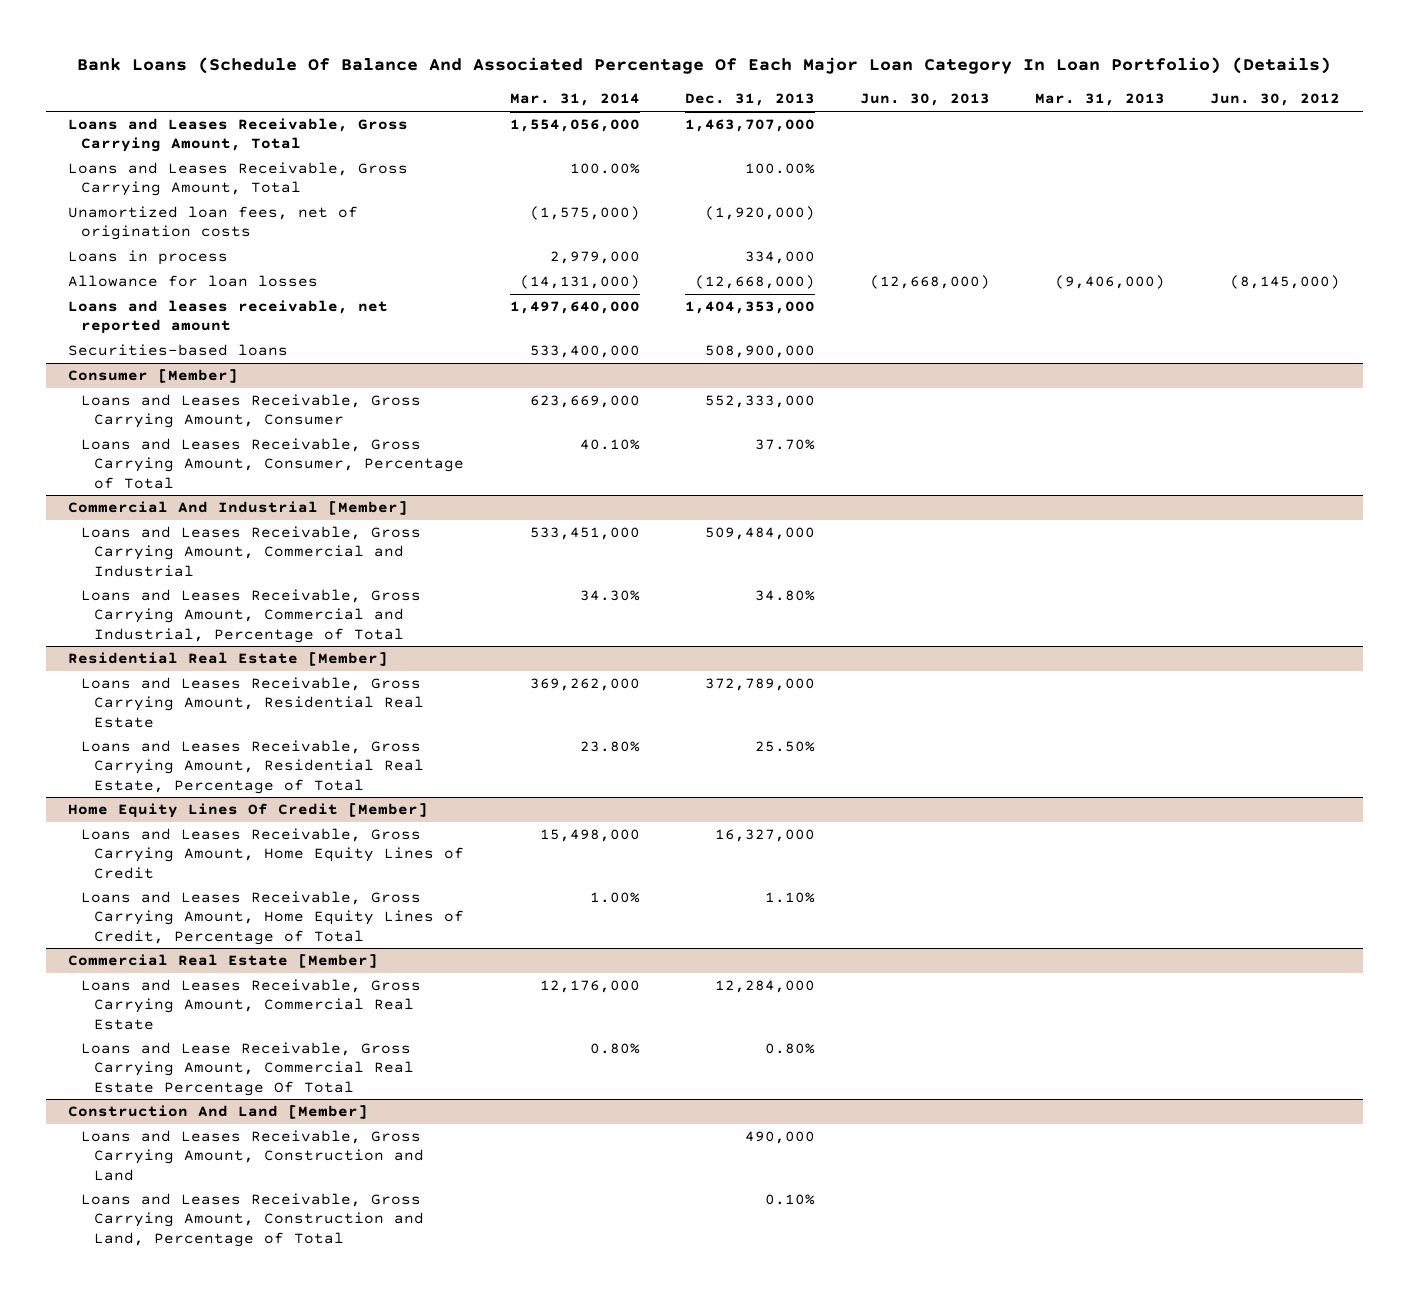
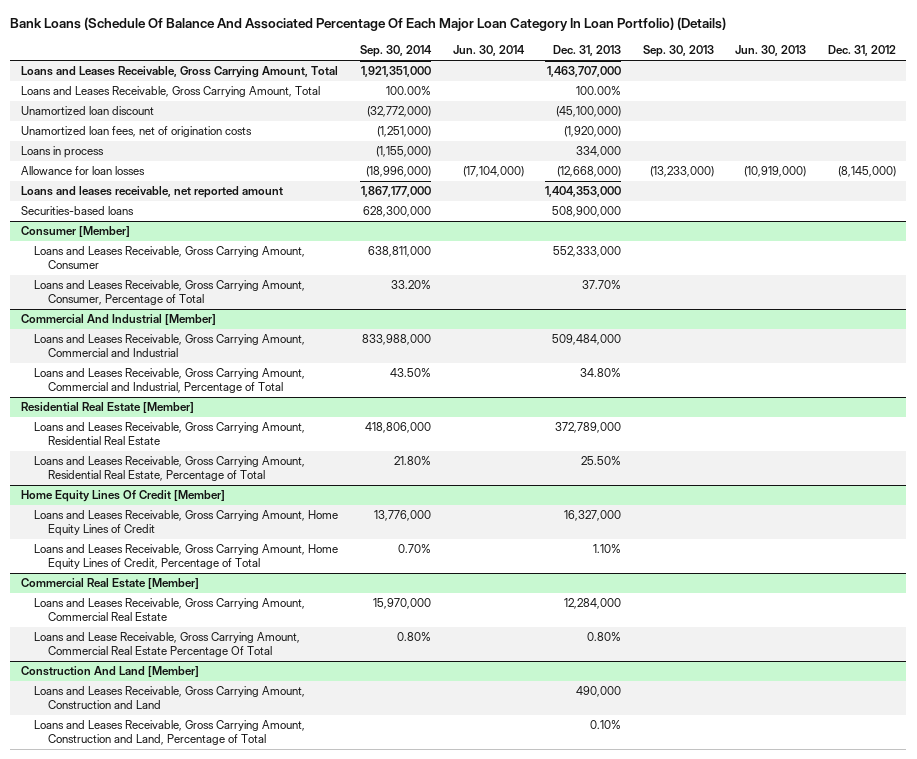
[509,93,640,107] Mar. 31, 2014 -> none
[1034,93,1165,107] Mar. 31, 2013 -> none
[1210,93,1341,107] Jun. 30, 2012 -> none
none -> [359,45,432,58] Sep. 30, 2014
none -> [452,45,525,57] Jun. 30, 2014
none -> [642,45,714,58] Sep. 30, 2013
none -> [827,45,896,57] Dec. 31, 2012
none -> [20,106,154,116] Unamortized loan discount
[869,275,990,290] (12,668,000) -> [744,166,807,178] (10,919,000)

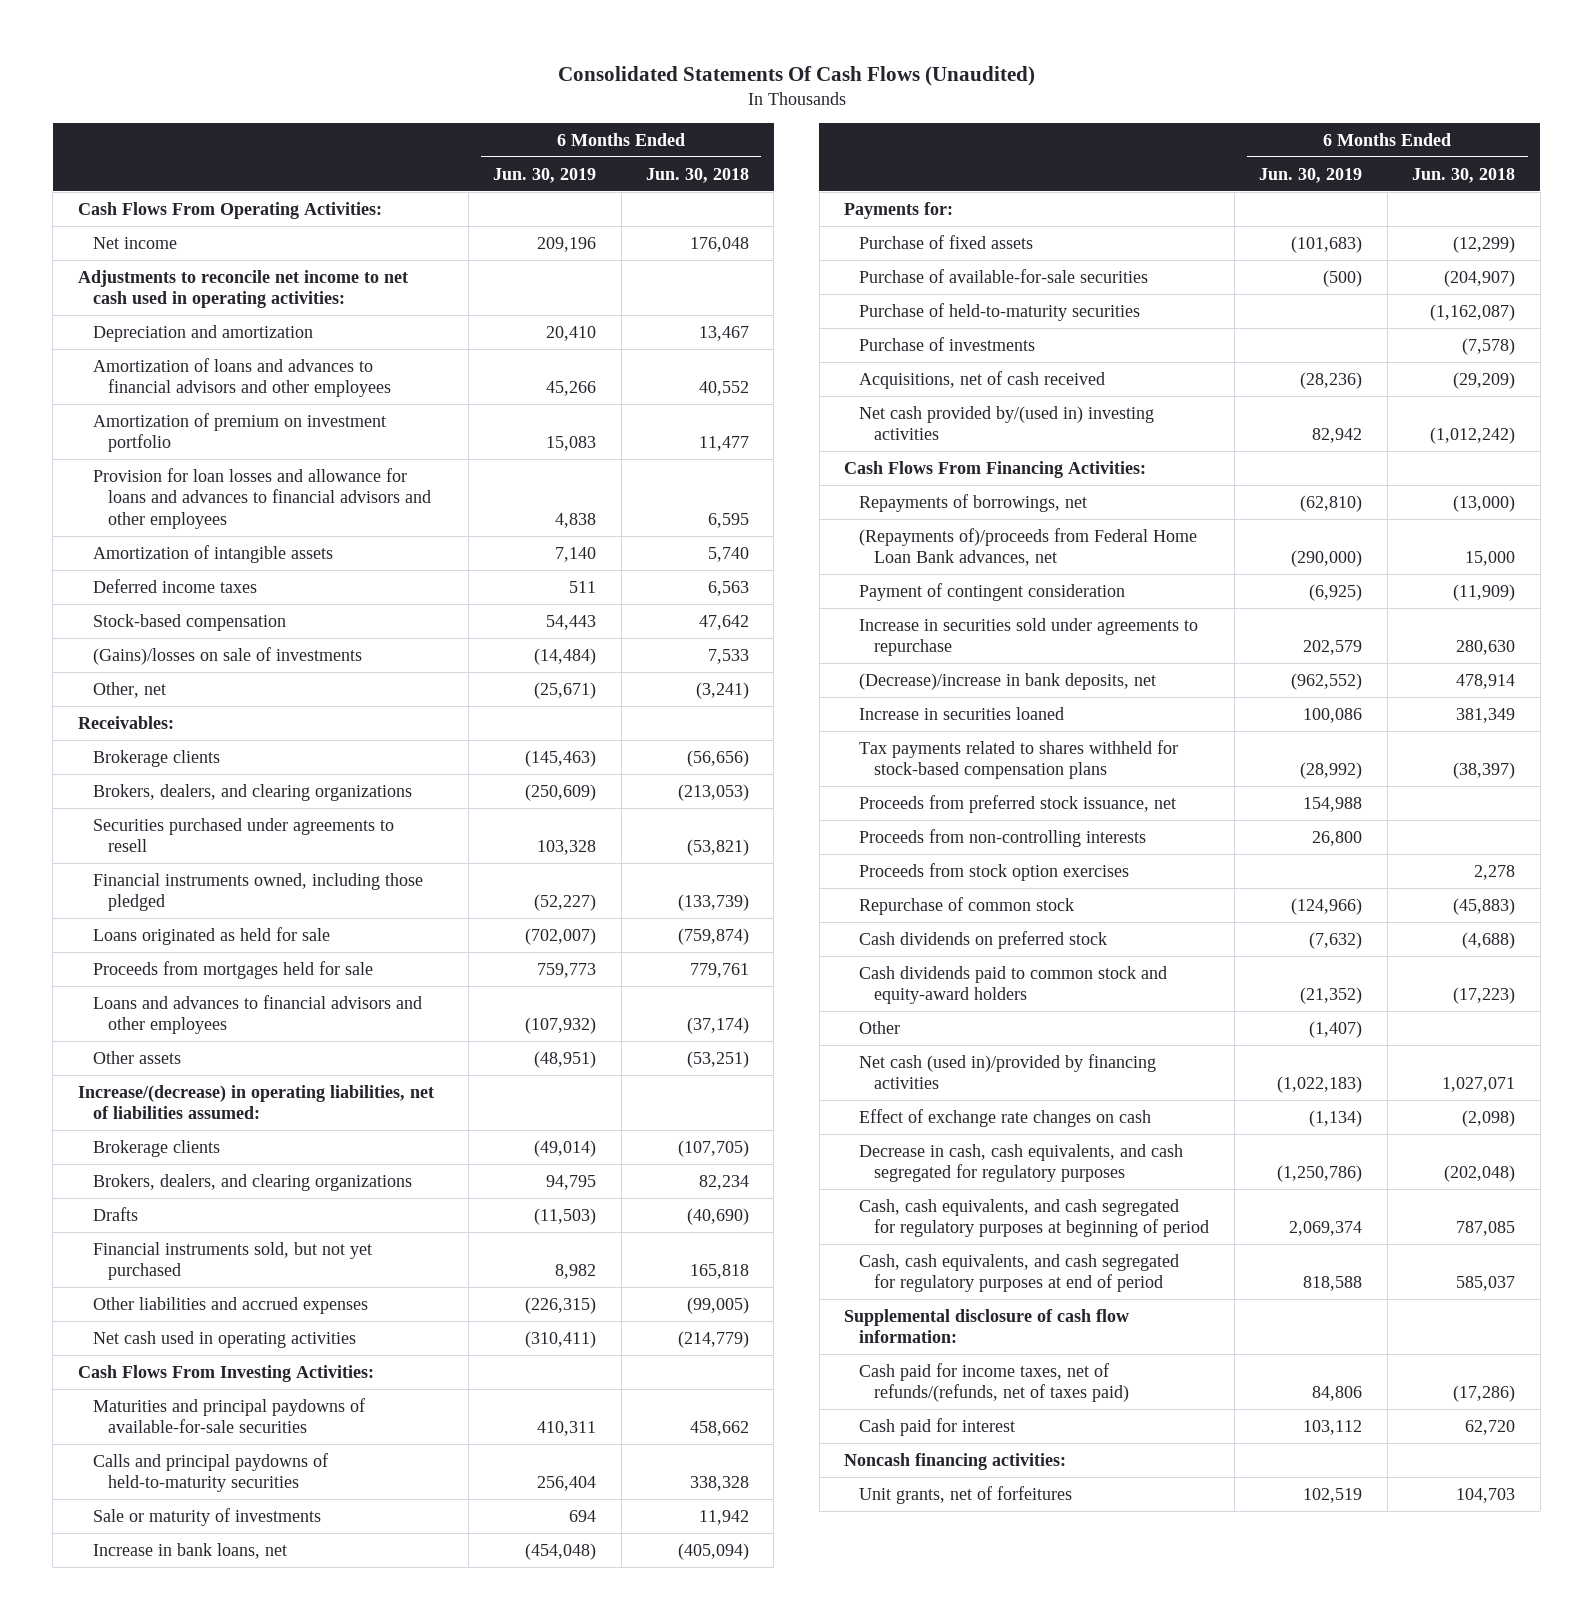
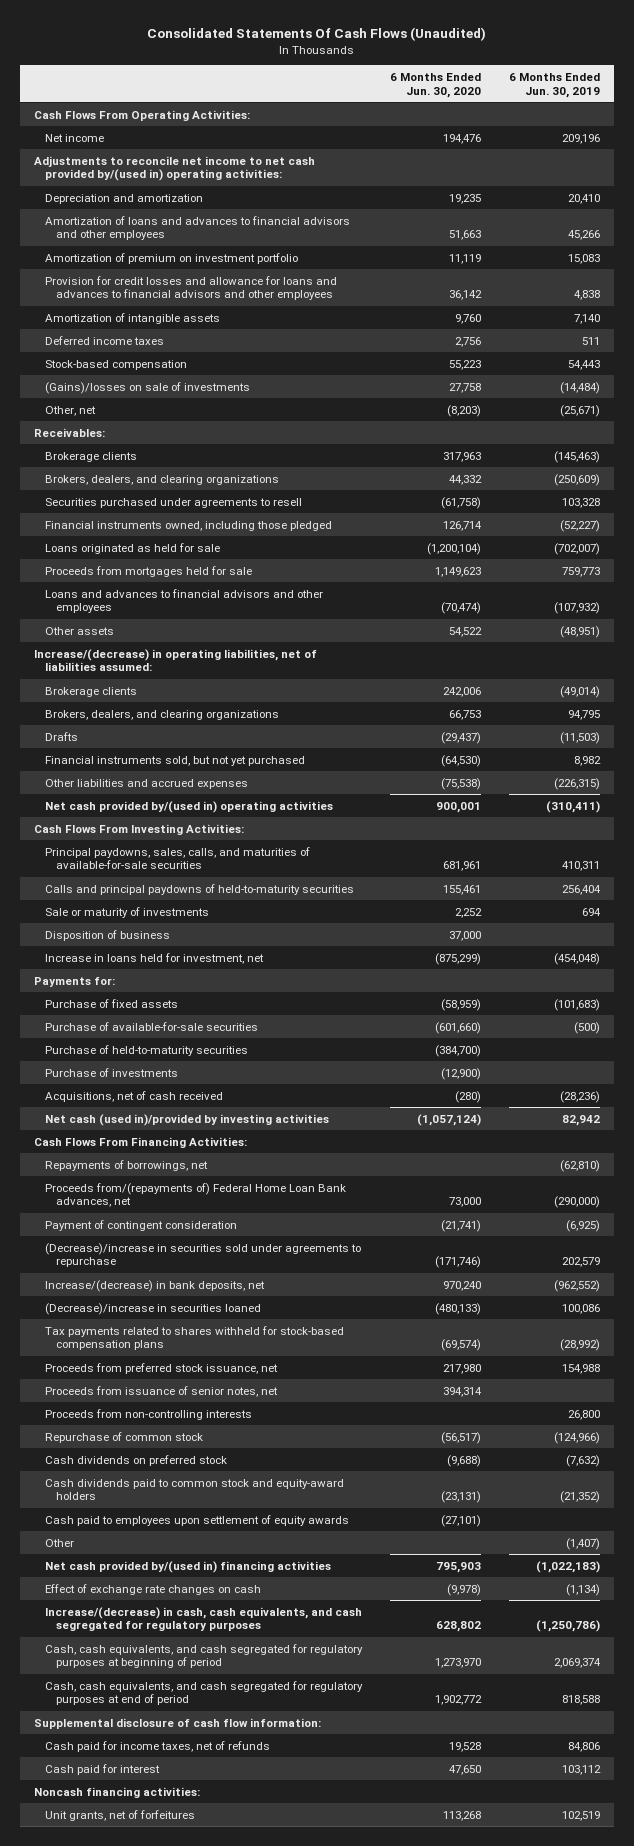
[645,167,749,183] Jun. 30, 2018 -> none
none -> [389,72,481,98] 6 Months Ended Jun. 30, 2020
[77,269,408,309] Adjustments to reconcile net income to net cash used in operating activities: -> [34,155,316,182] Adjustments to reconcile net income to net cash provided by/(used in) operating activities:
[92,467,432,530] Provision for loan losses and allowance for loans and advances to financial advisors and other employees -> [44,275,337,301] Provision for credit losses and allowance for loans and advances to financial advisors and other employees
[92,1330,356,1348] Net cash used in operating activities -> [44,800,333,813] Net cash provided by/(used in) operating activities
[92,1397,365,1434] Maturities and principal paydowns of available-for-sale securities -> [44,846,310,870] Principal paydowns, sales, calls, and maturities of available-for-sale securities
none -> [44,929,170,941] Disposition of business
[92,1542,287,1559] Increase in bank loans, net -> [44,952,264,964] Increase in loans held for investment, net
[859,405,1155,441] Net cash provided by/(used in) investing activities -> [44,1113,329,1126] Net cash (used in)/provided by investing activities
[859,527,1198,567] (Repayments of)/proceeds from Federal Home Loan Bank advances, net -> [44,1182,346,1208] Proceeds from/(repayments of) Federal Home Loan Bank advances, net
[859,617,1199,657] Increase in securities sold under agreements to repurchase -> [44,1242,361,1268] (Decrease)/increase in securities sold under agreements to repurchase
[859,672,1157,690] (Decrease)/increase in bank deposits, net -> [44,1279,265,1292] Increase/(decrease) in bank deposits, net
[859,706,1065,720] Increase in securities loaned -> [44,1302,261,1315] (Decrease)/increase in securities loaned
none -> [44,1385,278,1397] Proceeds from issuance of senior notes, net
[859,862,1130,881] Proceeds from stock option exercises -> none
none -> [44,1514,349,1526] Cash paid to employees upon settlement of equity awards
[859,1053,1157,1090] Net cash (used in)/provided by financing activities -> [44,1560,331,1573] Net cash provided by/(used in) financing activities
[859,1143,1184,1183] Decrease in cash, cash equivalents, and cash segregated for regulatory purposes -> [44,1606,362,1632] Increase/(decrease) in cash, cash equivalents, and cash segregated for regulatory purposes
[859,1362,1130,1403] Cash paid for income taxes, net of refunds/(refunds, net of taxes paid) -> [44,1740,270,1752] Cash paid for income taxes, net of refunds

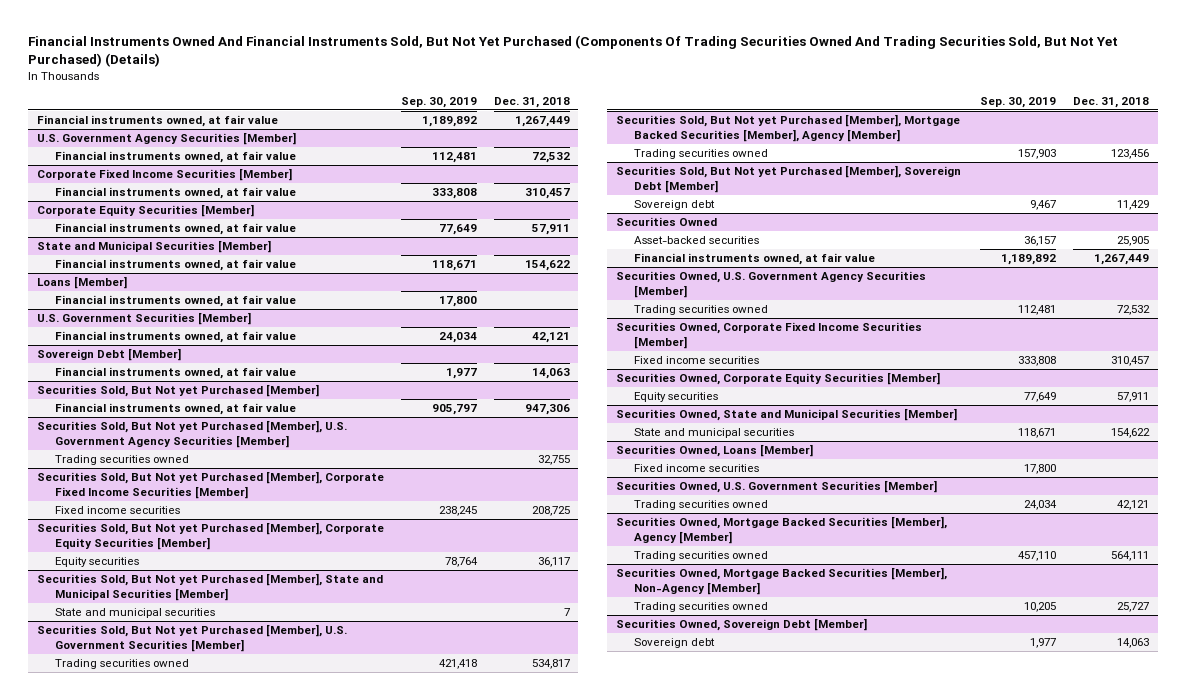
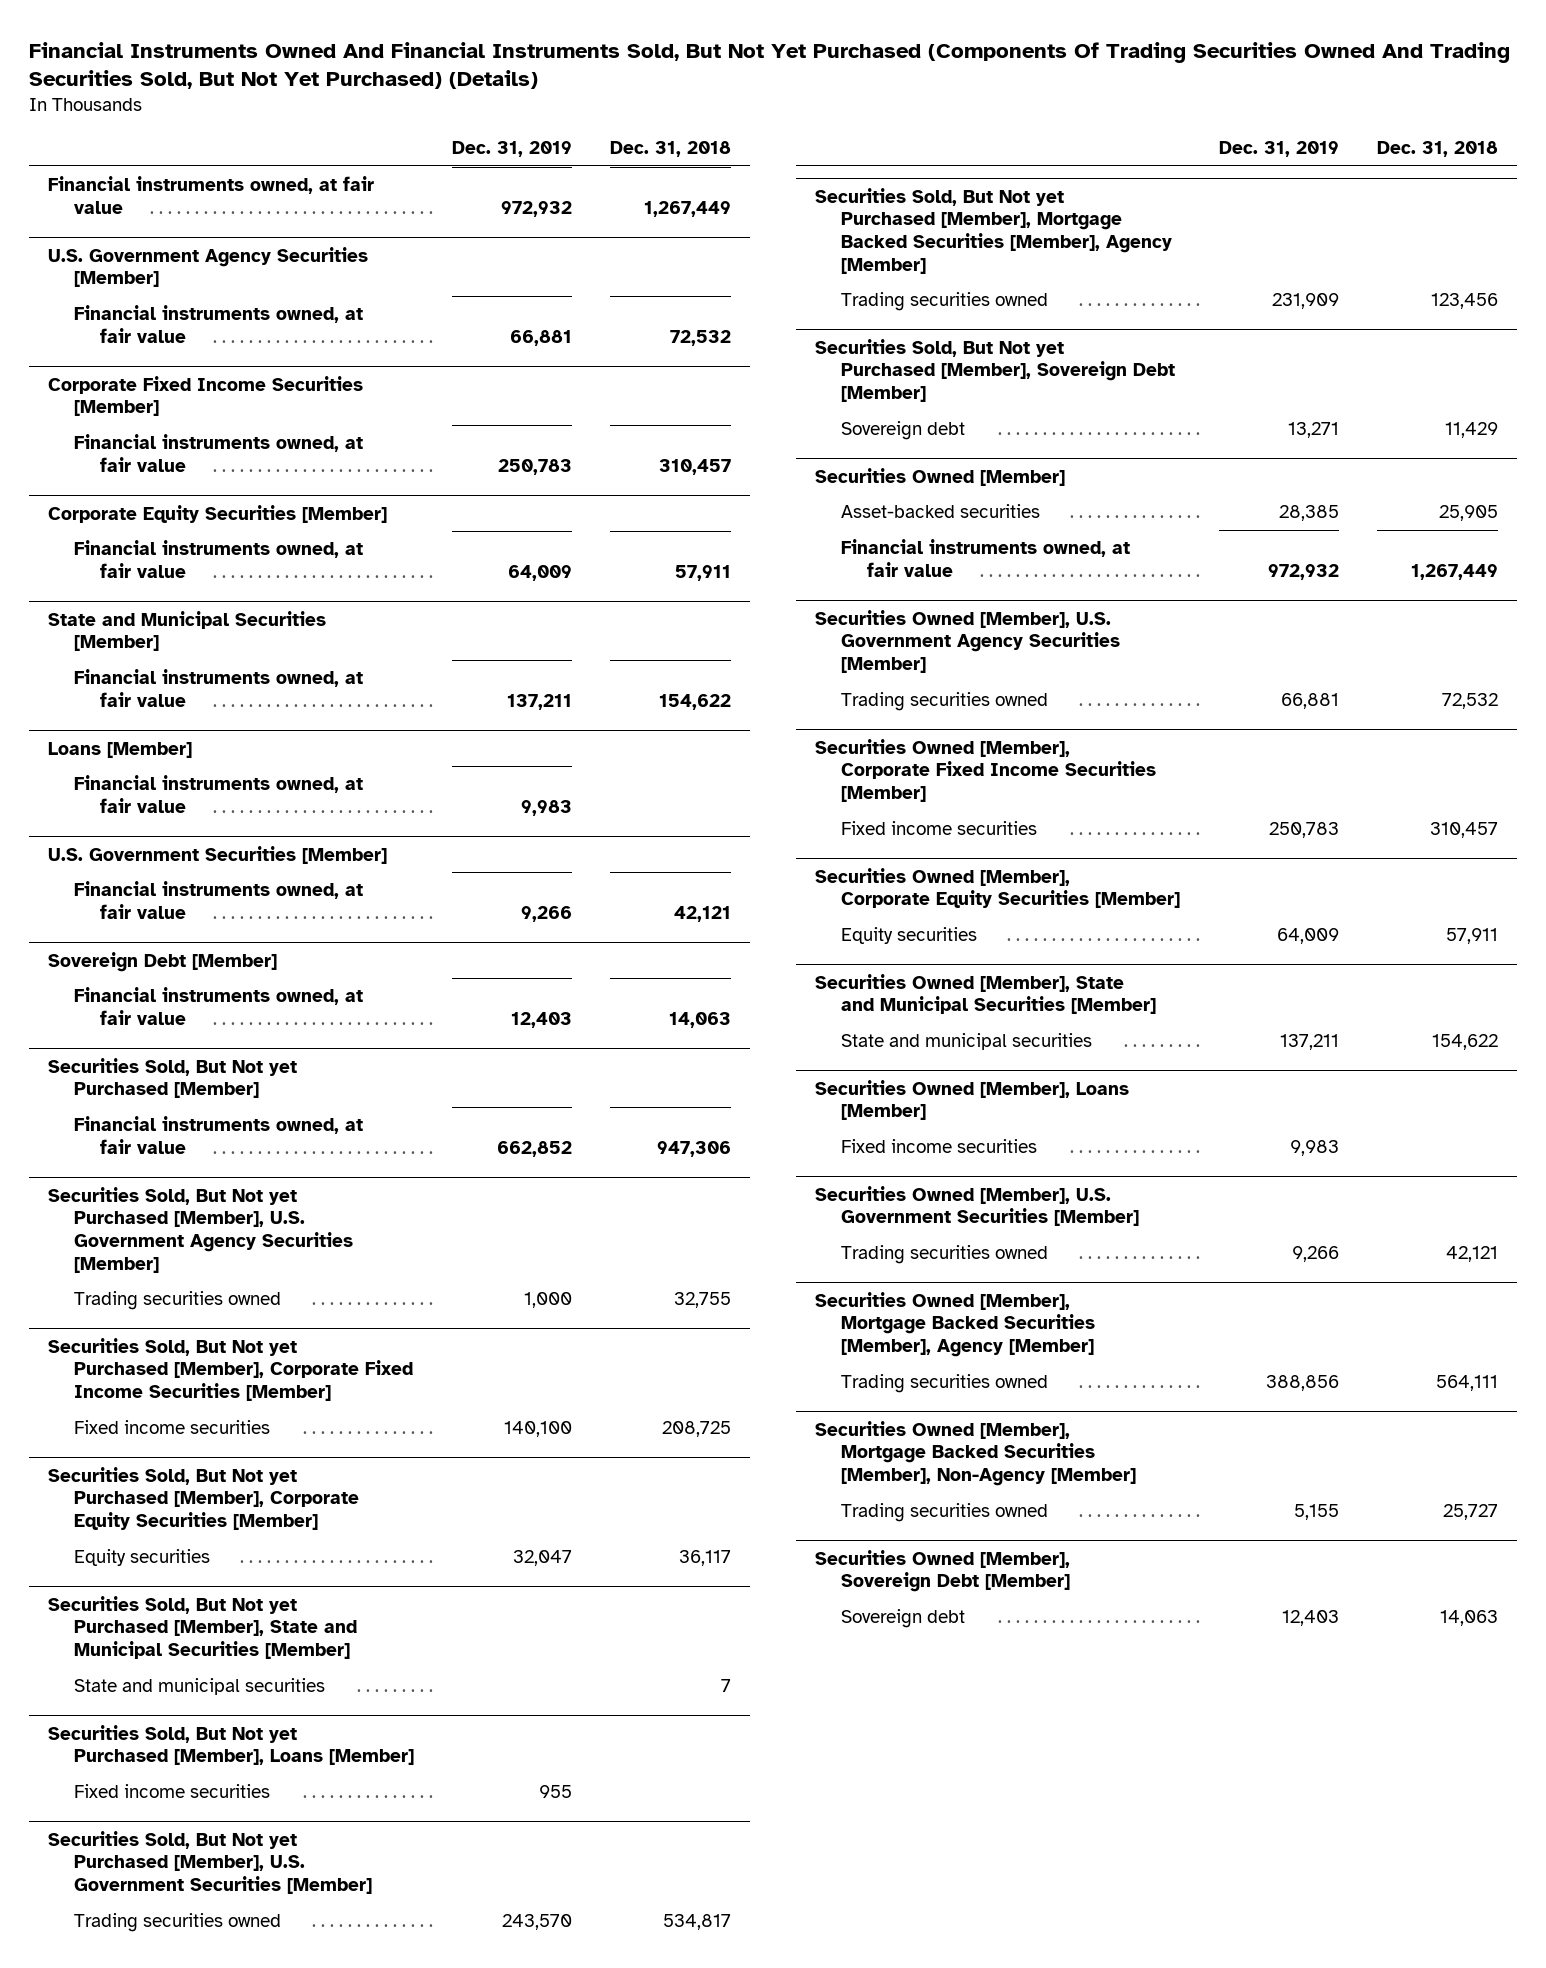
[400,96,477,108] Sep. 30, 2019 -> none
none -> [451,140,572,157] Dec. 31, 2019
none -> [47,1724,414,1766] Securities Sold, But Not yet Purchased [Member], Loans [Member]
none -> [73,1784,270,1799] Fixed income securities
[615,217,717,227] Securities Owned -> [815,467,1066,486] Securities Owned [Member]
[615,271,926,298] Securities Owned, U.S. Government Agency Securities [Member] -> [815,609,1121,674] Securities Owned [Member], U.S. Government Agency Securities [Member]
[615,322,922,349] Securities Owned, Corporate Fixed Income Securities [Member] -> [815,738,1157,803] Securities Owned [Member], Corporate Fixed Income Securities [Member]
[615,372,940,386] Securities Owned, Corporate Equity Securities [Member] -> [815,867,1181,909] Securities Owned [Member], Corporate Equity Securities [Member]
[615,408,957,422] Securities Owned, State and Municipal Securities [Member] -> [815,973,1157,1015] Securities Owned [Member], State and Municipal Securities [Member]
[615,444,813,458] Securities Owned, Loans [Member] -> [815,1079,1130,1121] Securities Owned [Member], Loans [Member]
[615,480,937,494] Securities Owned, U.S. Government Securities [Member] -> [815,1185,1140,1227] Securities Owned [Member], U.S. Government Securities [Member]
[615,516,947,544] Securities Owned, Mortgage Backed Securities [Member], Agency [Member] -> [815,1291,1096,1358] Securities Owned [Member], Mortgage Backed Securities [Member], Agency [Member]
[615,567,947,595] Securities Owned, Mortgage Backed Securities [Member], Non-Agency [Member] -> [815,1420,1137,1487] Securities Owned [Member], Mortgage Backed Securities [Member], Non-Agency [Member]
[615,618,867,632] Securities Owned, Sovereign Debt [Member] -> [815,1549,1071,1593] Securities Owned [Member], Sovereign Debt [Member]

